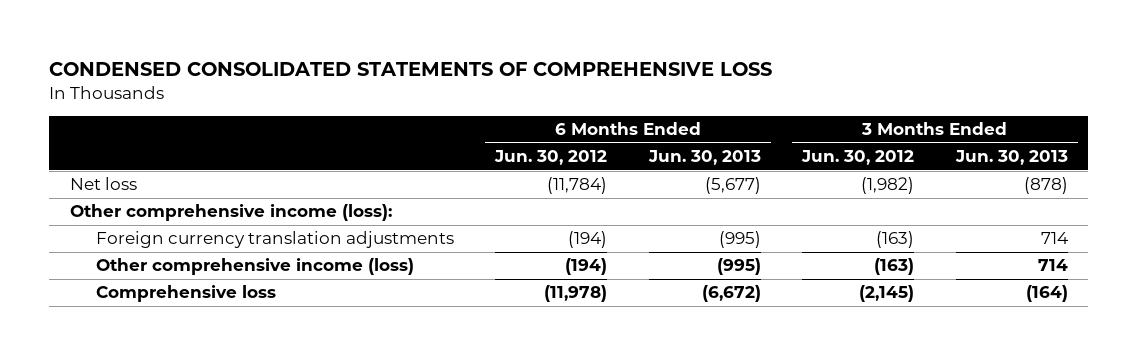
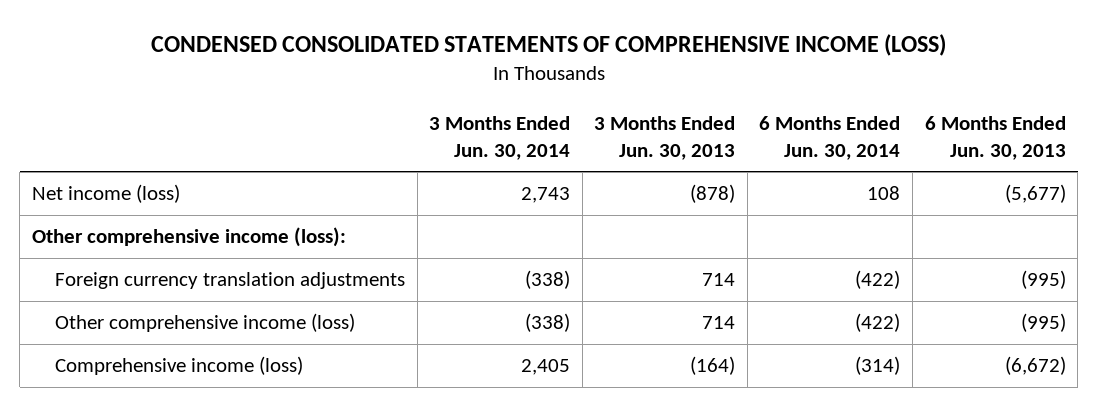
[49,61,773,76] CONDENSED CONSOLIDATED STATEMENTS OF COMPREHENSIVE LOSS -> [150,34,946,57] CONDENSED CONSOLIDATED STATEMENTS OF COMPREHENSIVE INCOME (LOSS)
[494,150,608,166] Jun. 30, 2012 -> none
[801,150,915,166] Jun. 30, 2012 -> none
none -> [429,115,571,160] 3 Months Ended Jun. 30, 2014
none -> [759,115,901,160] 6 Months Ended Jun. 30, 2014
[69,177,137,191] Net loss -> [31,184,180,204] Net income (loss)
[95,285,276,303] Comprehensive loss -> [55,356,304,376] Comprehensive income (loss)

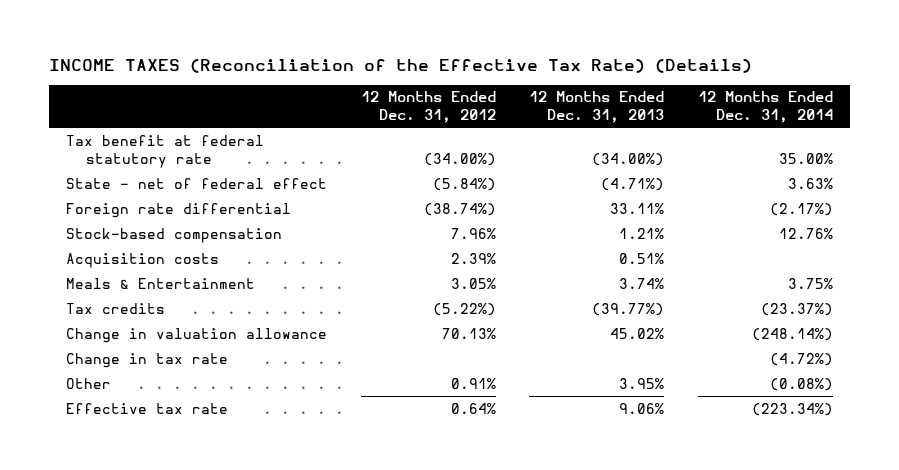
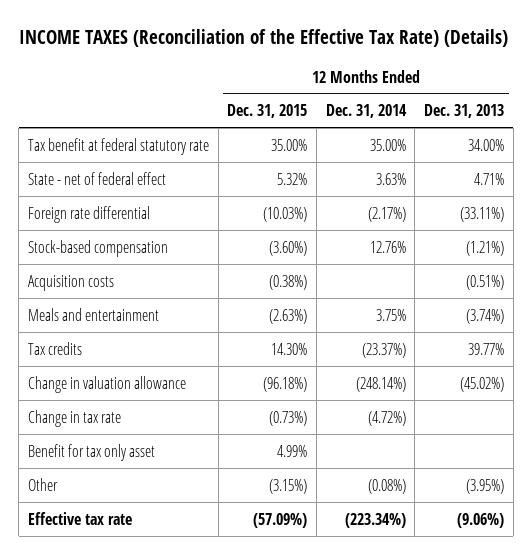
[360,91,496,124] 12 Months Ended Dec. 31, 2012 -> none
none -> [227,104,308,119] Dec. 31, 2015
[592,152,665,166] (34.00%) -> [468,138,505,151] 34.00%
[601,177,665,191] (4.71%) -> [474,172,505,185] 4.71%
[610,202,665,214] 33.11% -> [460,206,505,222] (33.11%)
[619,227,665,239] 1.21% -> [466,240,505,256] (1.21%)
[619,252,665,264] 0.51% -> [466,274,505,290] (0.51%)
[65,277,255,289] Meals & Entertainment -> [27,307,159,321] Meals and entertainment
[619,277,665,289] 3.74% -> [466,308,505,324] (3.74%)
[592,302,665,316] (39.77%) -> [468,342,505,355] 39.77%
[610,327,665,339] 45.02% -> [460,376,505,392] (45.02%)
none -> [27,443,155,461] Benefit for tax only asset
[619,377,665,389] 3.95% -> [466,478,505,494] (3.95%)
[619,402,665,414] 9.06% -> [457,512,505,528] (9.06%)

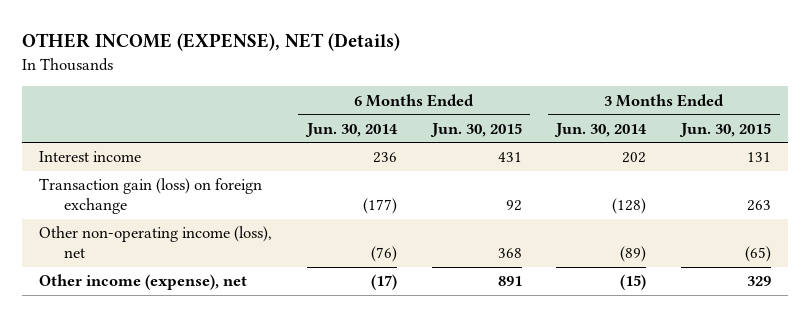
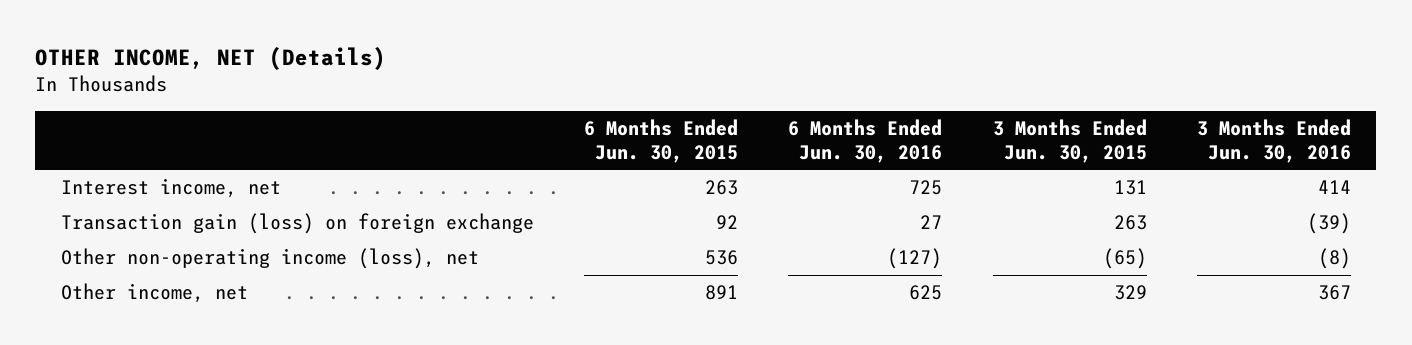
[21,33,400,52] OTHER INCOME (EXPENSE), NET (Details) -> [35,47,387,71] OTHER INCOME, NET (Details)
[304,122,398,137] Jun. 30, 2014 -> none
[554,122,648,137] Jun. 30, 2014 -> none
none -> [788,118,943,163] 6 Months Ended Jun. 30, 2016
none -> [1197,118,1352,163] 3 Months Ended Jun. 30, 2016
[39,151,142,163] Interest income -> [60,178,281,199] Interest income, net
[497,152,522,163] 431 -> [704,180,738,196] 263
[497,248,522,259] 368 -> [704,250,738,266] 536
[39,274,248,291] Other income (expense), net -> [60,283,248,304] Other income, net

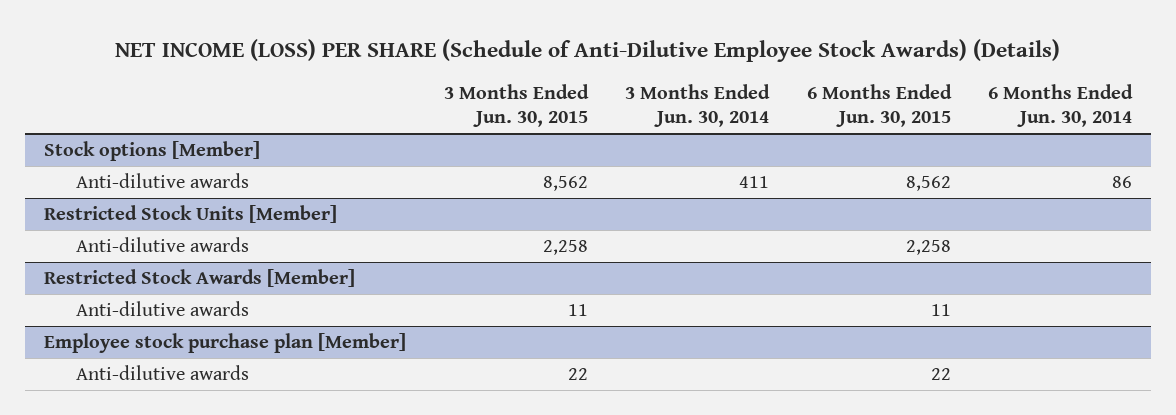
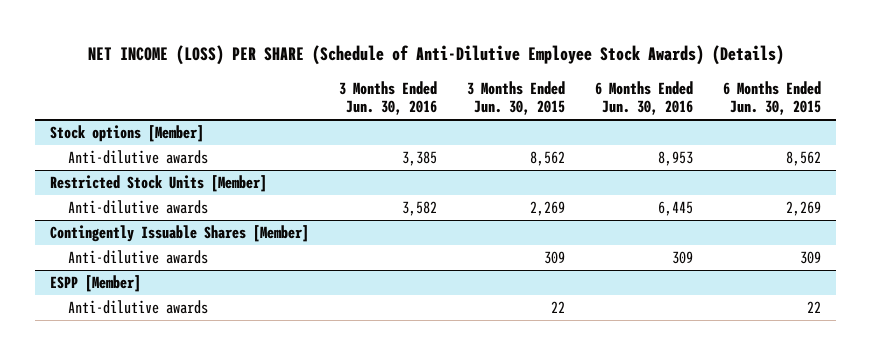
[625,84,771,128] 3 Months Ended Jun. 30, 2014 -> none
[988,84,1134,128] 6 Months Ended Jun. 30, 2014 -> none
none -> [339,80,438,116] 3 Months Ended Jun. 30, 2016
none -> [595,80,694,116] 6 Months Ended Jun. 30, 2016
[44,269,356,288] Restricted Stock Awards [Member] -> none
[542,240,588,256] 2,258 -> [530,200,566,216] 2,269
[905,240,951,256] 2,258 -> [786,200,822,216] 2,269
none -> [50,224,310,242] Contingently Issuable Shares [Member]
[567,304,588,317] 11 -> [544,250,566,264] 309
[930,304,951,317] 11 -> [800,250,822,264] 309
[44,333,407,354] Employee stock purchase plan [Member] -> [50,274,142,292] ESPP [Member]

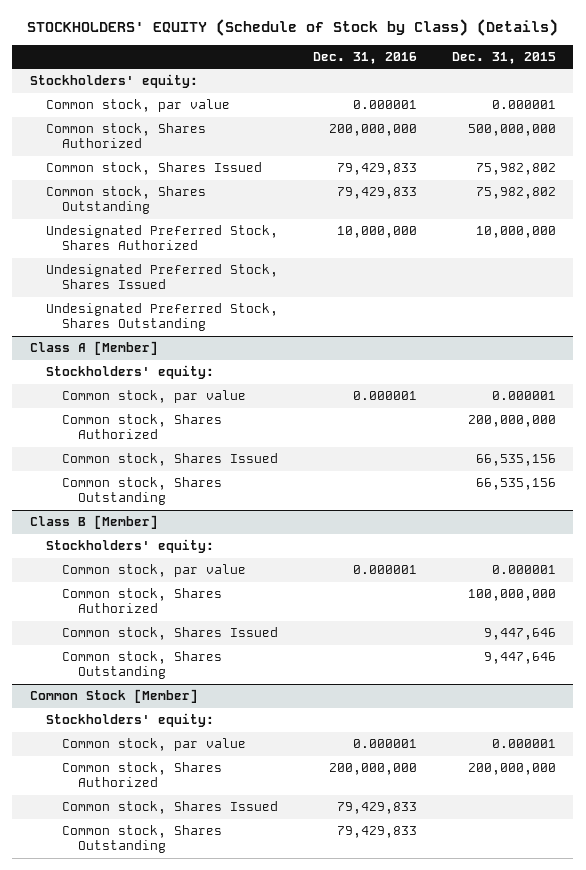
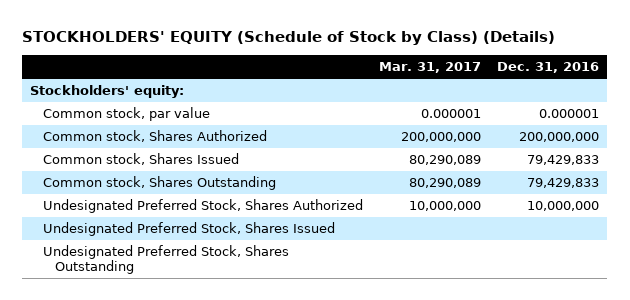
[451,51,556,64] Dec. 31, 2015 -> none
none -> [378,62,481,74] Mar. 31, 2017
[29,341,158,356] Class A [Member] -> none
[46,365,215,380] Stockholders' equity: -> none
[62,390,247,404] Common stock, par value -> none
[62,414,223,440] Common stock, Shares Authorized -> none
[62,453,279,467] Common stock, Shares Issued -> none
[62,477,223,506] Common stock, Shares Outstanding -> none
[29,515,158,530] Class B [Member] -> none
[46,539,215,554] Stockholders' equity: -> none
[62,564,247,578] Common stock, par value -> none
[62,588,223,614] Common stock, Shares Authorized -> none
[62,627,279,641] Common stock, Shares Issued -> none
[62,651,223,680] Common stock, Shares Outstanding -> none
[29,689,198,704] Common Stock [Member] -> none
[46,713,215,728] Stockholders' equity: -> none
[62,738,247,752] Common stock, par value -> none
[62,762,223,788] Common stock, Shares Authorized -> none
[62,801,279,815] Common stock, Shares Issued -> none
[62,825,223,854] Common stock, Shares Outstanding -> none

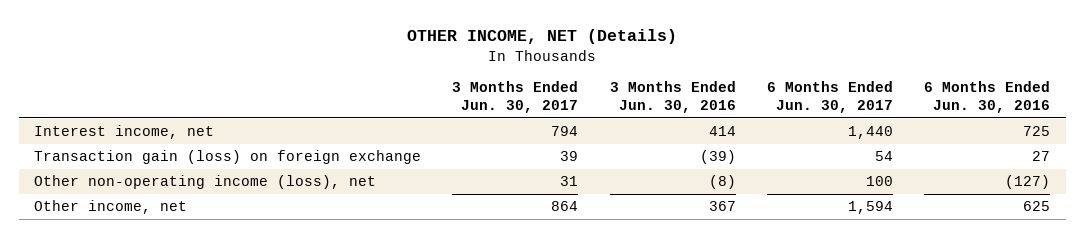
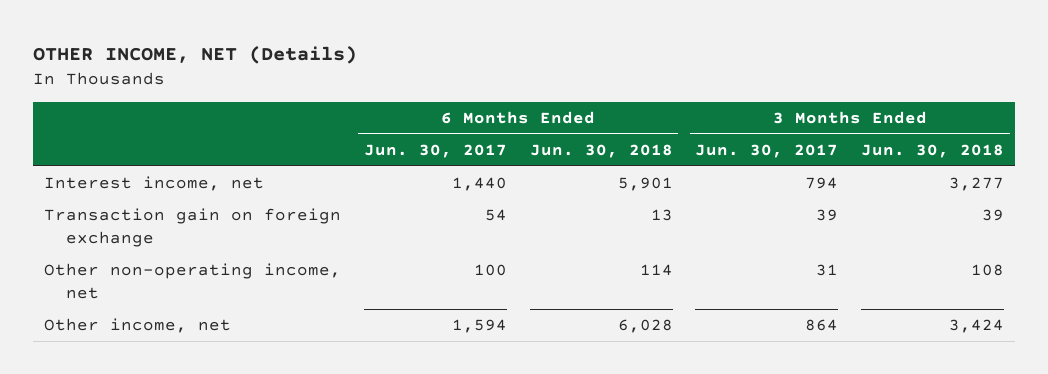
[609,81,736,114] 3 Months Ended Jun. 30, 2016 -> none
[924,81,1051,114] 6 Months Ended Jun. 30, 2016 -> none
none -> [529,144,673,159] Jun. 30, 2018
none -> [861,144,1005,159] Jun. 30, 2018
[34,150,422,165] Transaction gain (loss) on foreign exchange -> [44,208,342,247] Transaction gain on foreign exchange
[34,175,377,190] Other non-operating income (loss), net -> [44,263,342,299] Other non-operating income, net

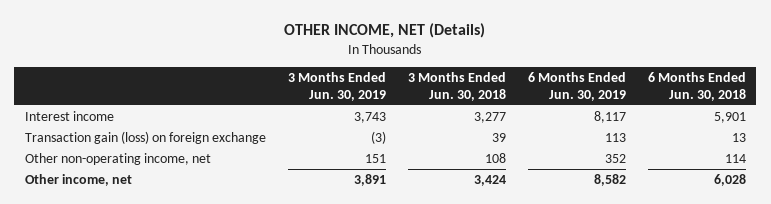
[363,144,507,159] Jun. 30, 2017 -> none
[695,144,839,159] Jun. 30, 2017 -> none
none -> [288,72,387,101] 3 Months Ended Jun. 30, 2019
none -> [527,72,626,101] 6 Months Ended Jun. 30, 2019
[44,176,265,192] Interest income, net -> [25,110,115,121] Interest income
[44,208,342,247] Transaction gain on foreign exchange -> [25,130,267,144] Transaction gain (loss) on foreign exchange

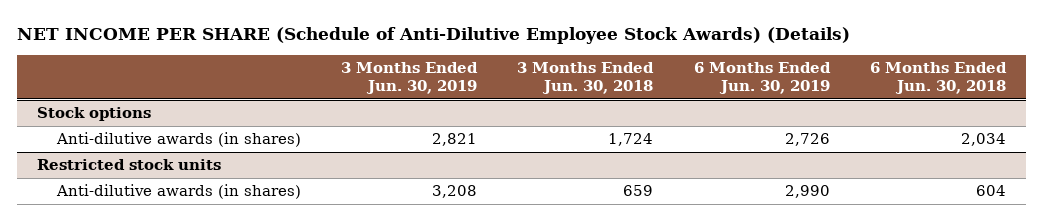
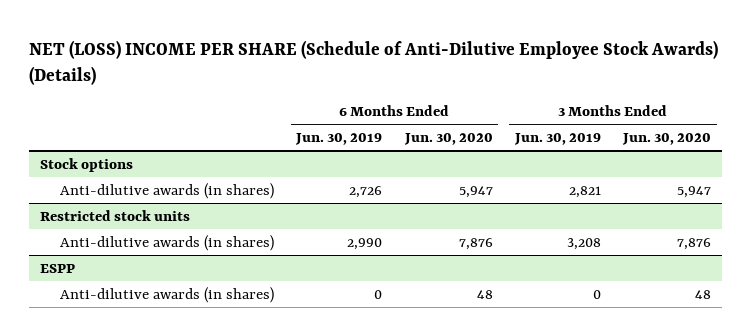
[17,26,851,44] NET INCOME PER SHARE (Schedule of Anti-Dilutive Employee Stock Awards) (Details) -> [28,39,718,86] NET (LOSS) INCOME PER SHARE (Schedule of Anti-Dilutive Employee Stock Awards) (Details)
[517,61,655,95] 3 Months Ended Jun. 30, 2018 -> none
[869,61,1007,95] 6 Months Ended Jun. 30, 2018 -> none
none -> [403,133,493,146] Jun. 30, 2020
none -> [622,133,712,146] Jun. 30, 2020
none -> [39,263,75,273] ESPP
none -> [59,286,274,303] Anti-dilutive awards (in shares)

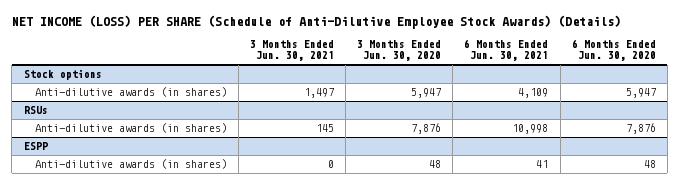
[28,39,718,86] NET (LOSS) INCOME PER SHARE (Schedule of Anti-Dilutive Employee Stock Awards) (Details) -> [11,14,621,29] NET INCOME (LOSS) PER SHARE (Schedule of Anti-Dilutive Employee Stock Awards) (Details)
[295,133,383,146] Jun. 30, 2019 -> none
[513,133,601,146] Jun. 30, 2019 -> none
none -> [249,40,334,62] 3 Months Ended Jun. 30, 2021
none -> [464,39,549,62] 6 Months Ended Jun. 30, 2021
[39,209,190,221] Restricted stock units -> [23,106,48,115] RSUs

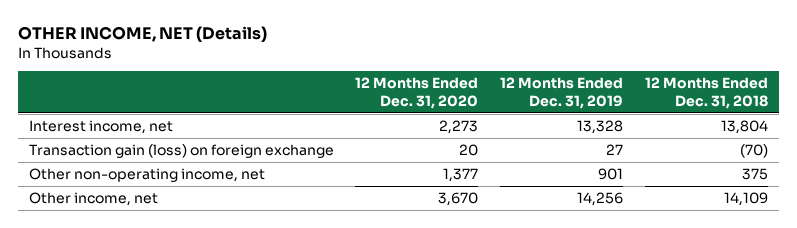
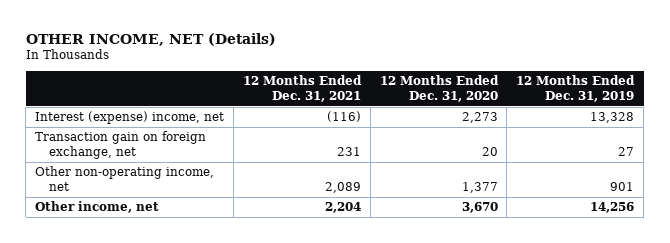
[644,77,768,109] 12 Months Ended Dec. 31, 2018 -> none
none -> [242,75,362,102] 12 Months Ended Dec. 31, 2021
[28,119,173,134] Interest income, net -> [35,111,225,125] Interest (expense) income, net
[28,143,334,158] Transaction gain (loss) on foreign exchange -> [35,131,207,160] Transaction gain on foreign exchange, net

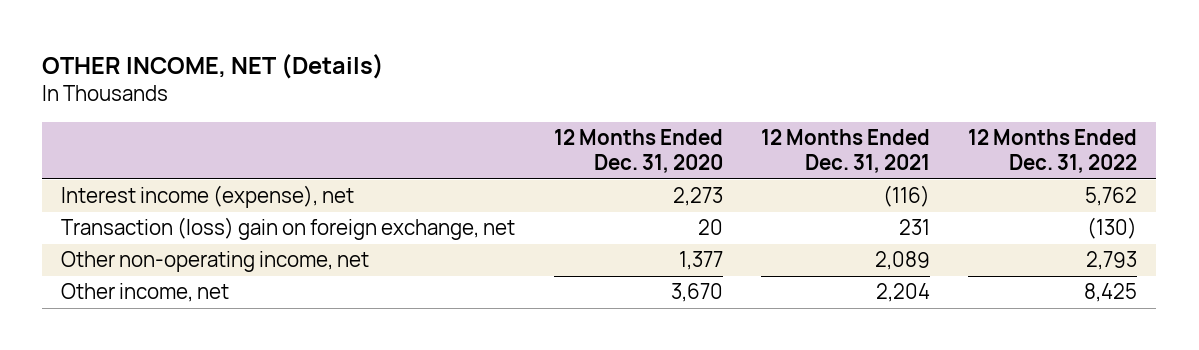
[516,75,636,102] 12 Months Ended Dec. 31, 2019 -> none
none -> [968,128,1138,174] 12 Months Ended Dec. 31, 2022
[35,111,225,125] Interest (expense) income, net -> [61,185,355,209] Interest income (expense), net
[35,131,207,160] Transaction gain on foreign exchange, net -> [61,217,516,241] Transaction (loss) gain on foreign exchange, net

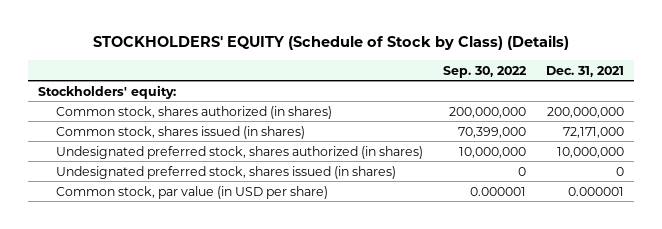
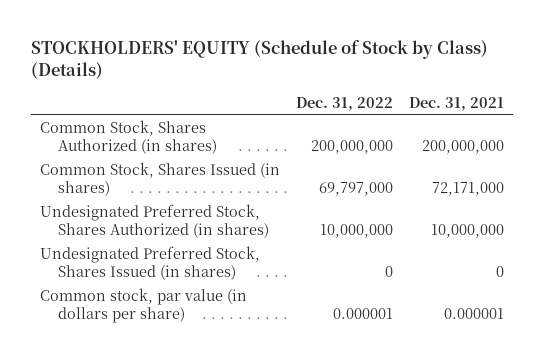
[443,65,528,78] Sep. 30, 2022 -> none
none -> [296,96,394,111] Dec. 31, 2022
[37,84,176,99] Stockholders' equity: -> none
[56,105,333,119] Common stock, shares authorized (in shares) -> [39,120,217,155] Common Stock, Shares Authorized (in shares)
[56,125,306,139] Common stock, shares issued (in shares) -> [39,162,280,197] Common Stock, Shares Issued (in shares)
[56,145,424,159] Undesignated preferred stock, shares authorized (in shares) -> [39,204,269,239] Undesignated Preferred Stock, Shares Authorized (in shares)
[56,165,397,179] Undesignated preferred stock, shares issued (in shares) -> [39,246,260,281] Undesignated Preferred Stock, Shares Issued (in shares)
[56,185,329,199] Common stock, par value (in USD per share) -> [39,288,247,324] Common stock, par value (in dollars per share)

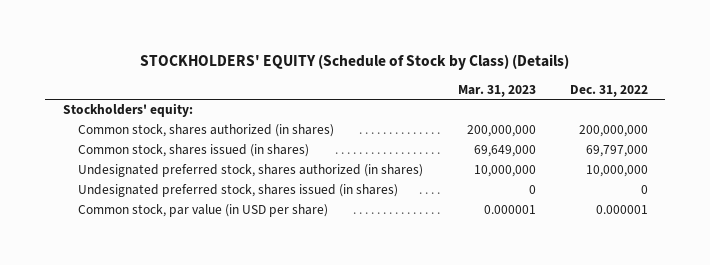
[409,96,505,111] Dec. 31, 2021 -> none
none -> [457,84,536,97] Mar. 31, 2023
none -> [62,103,193,118] Stockholders' equity:
[39,120,217,155] Common Stock, Shares Authorized (in shares) -> [78,124,335,138] Common stock, shares authorized (in shares)
[39,162,280,197] Common Stock, Shares Issued (in shares) -> [78,144,310,158] Common stock, shares issued (in shares)
[39,204,269,239] Undesignated Preferred Stock, Shares Authorized (in shares) -> [78,164,424,178] Undesignated preferred stock, shares authorized (in shares)
[39,246,260,281] Undesignated Preferred Stock, Shares Issued (in shares) -> [78,184,399,198] Undesignated preferred stock, shares issued (in shares)
[39,288,247,324] Common stock, par value (in dollars per share) -> [78,204,329,218] Common stock, par value (in USD per share)

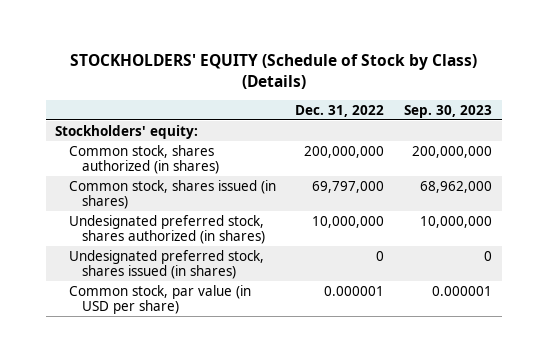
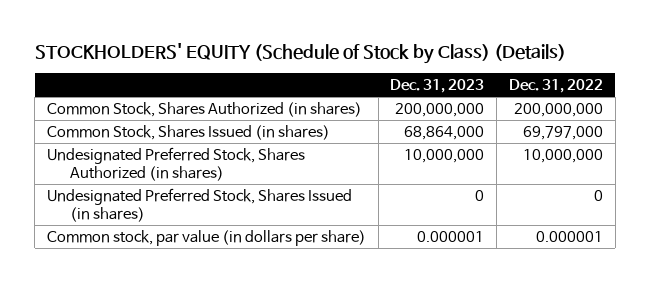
[404,104,493,118] Sep. 30, 2023 -> none
none -> [390,79,485,94] Dec. 31, 2023
[55,124,199,139] Stockholders' equity: -> none
[68,144,219,175] Common stock, shares authorized (in shares) -> [46,101,362,117] Common Stock, Shares Authorized (in shares)
[68,179,276,210] Common stock, shares issued (in shares) -> [46,124,330,140] Common Stock, Shares Issued (in shares)
[68,214,265,245] Undesignated preferred stock, shares authorized (in shares) -> [46,146,305,181] Undesignated Preferred Stock, Shares Authorized (in shares)
[68,249,264,280] Undesignated preferred stock, shares issued (in shares) -> [46,187,352,222] Undesignated Preferred Stock, Shares Issued (in shares)
[68,284,251,315] Common stock, par value (in USD per share) -> [46,229,366,246] Common stock, par value (in dollars per share)

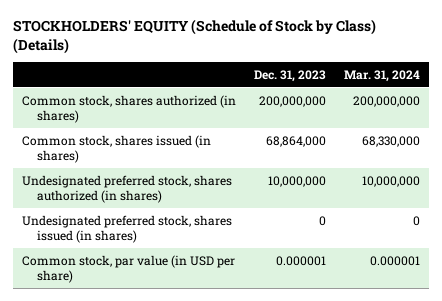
[508,79,603,94] Dec. 31, 2022 -> none
none -> [343,69,420,82] Mar. 31, 2024
[46,101,362,117] Common Stock, Shares Authorized (in shares) -> [21,94,236,123] Common stock, shares authorized (in shares)
[46,124,330,140] Common Stock, Shares Issued (in shares) -> [21,134,211,163] Common stock, shares issued (in shares)
[46,146,305,181] Undesignated Preferred Stock, Shares Authorized (in shares) -> [21,174,232,203] Undesignated preferred stock, shares authorized (in shares)
[46,187,352,222] Undesignated Preferred Stock, Shares Issued (in shares) -> [21,214,232,243] Undesignated preferred stock, shares issued (in shares)
[46,229,366,246] Common stock, par value (in dollars per share) -> [21,254,235,283] Common stock, par value (in USD per share)

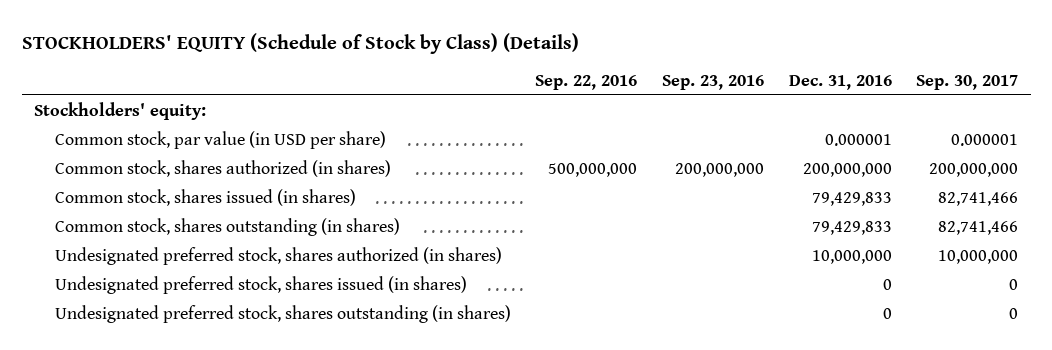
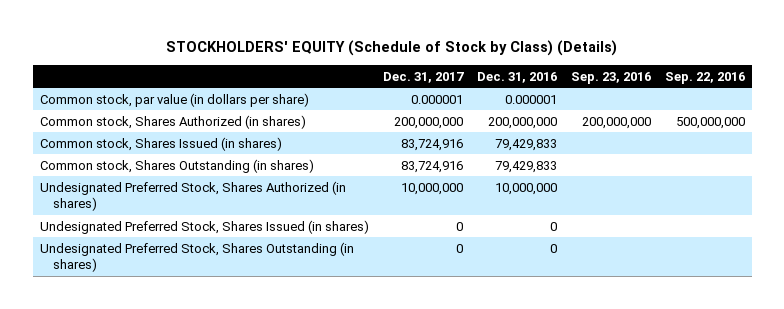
[916,74,1019,90] Sep. 30, 2017 -> none
none -> [382,71,464,83] Dec. 31, 2017
[34,101,207,120] Stockholders' equity: -> none
[54,130,386,149] Common stock, par value (in USD per share) -> [39,92,309,107] Common stock, par value (in dollars per share)
[54,159,391,177] Common stock, shares authorized (in shares) -> [39,114,306,129] Common stock, Shares Authorized (in shares)
[54,188,356,206] Common stock, shares issued (in shares) -> [39,136,282,151] Common stock, Shares Issued (in shares)
[54,217,400,236] Common stock, shares outstanding (in shares) -> [39,158,314,173] Common stock, Shares Outstanding (in shares)
[54,246,502,265] Undesignated preferred stock, shares authorized (in shares) -> [39,180,346,212] Undesignated Preferred Stock, Shares Authorized (in shares)
[54,275,467,294] Undesignated preferred stock, shares issued (in shares) -> [39,219,369,234] Undesignated Preferred Stock, Shares Issued (in shares)
[54,304,511,323] Undesignated preferred stock, shares outstanding (in shares) -> [39,241,354,273] Undesignated Preferred Stock, Shares Outstanding (in shares)

